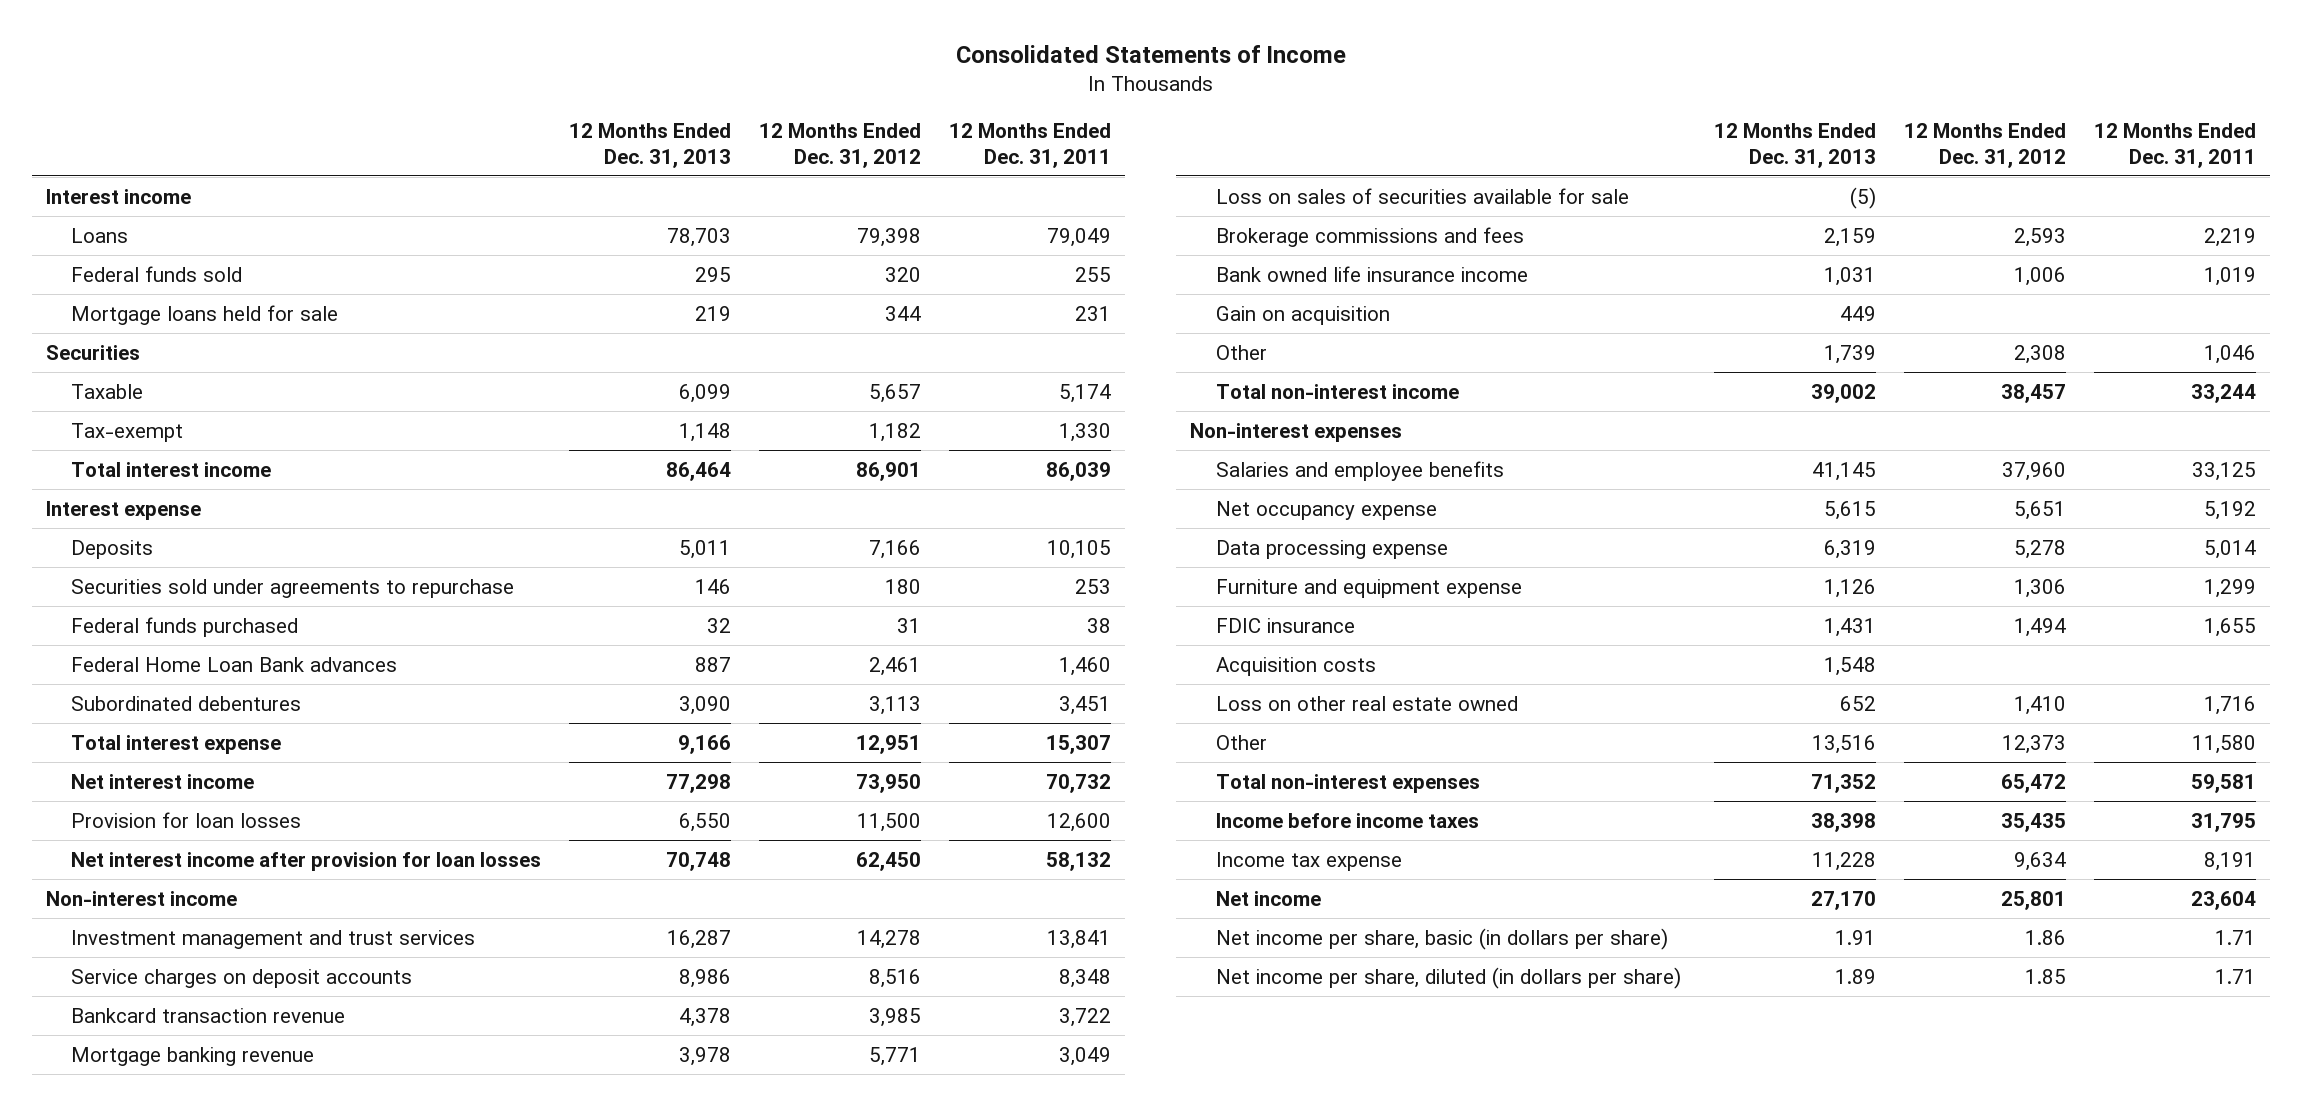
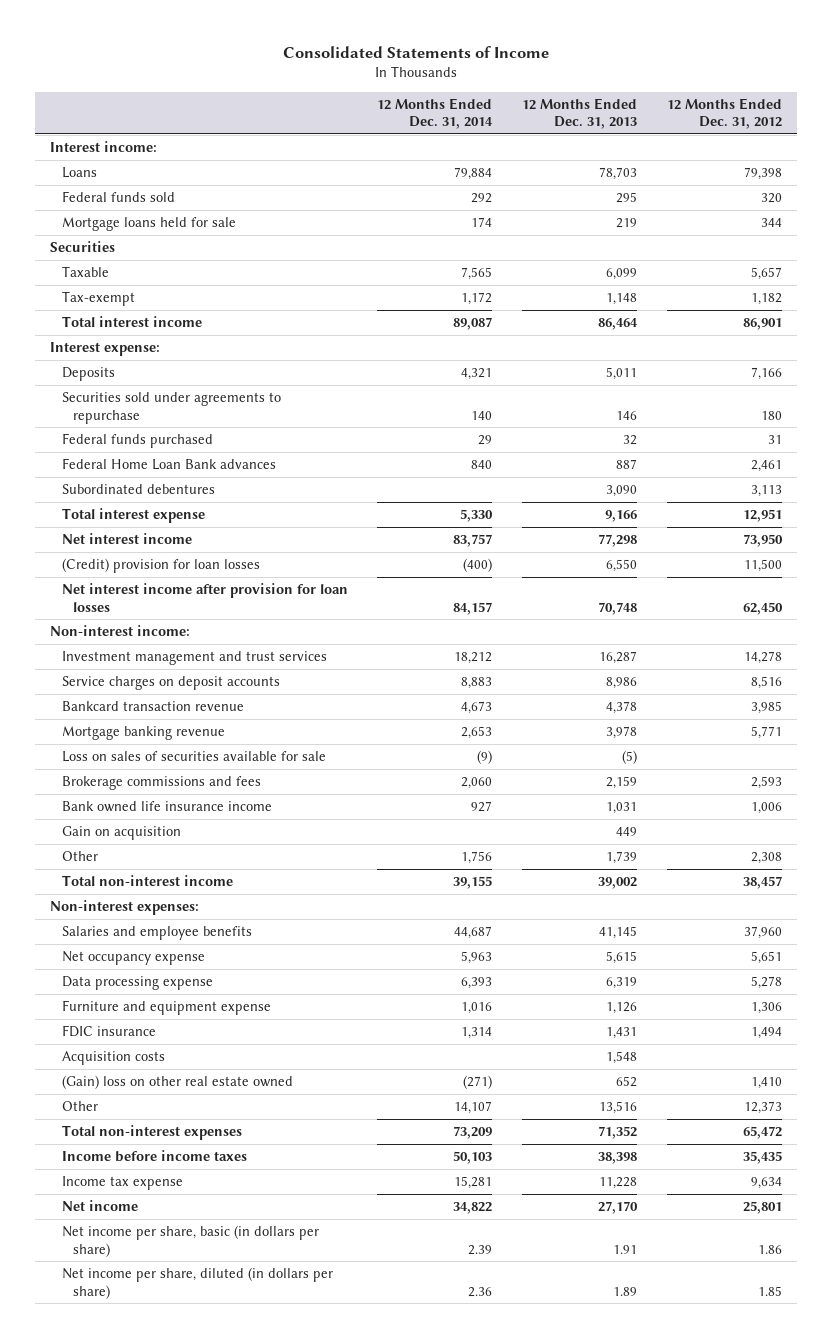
[949,123,1112,168] 12 Months Ended Dec. 31, 2011 -> none
none -> [377,97,494,130] 12 Months Ended Dec. 31, 2014
[45,188,191,204] Interest income -> [50,141,158,153] Interest income:
[45,500,201,520] Interest expense -> [50,342,161,357] Interest expense:
[70,811,301,828] Provision for loan losses -> [61,558,260,574] (Credit) provision for loan losses
[45,890,237,906] Non-interest income -> [50,625,191,637] Non-interest income:
[1190,422,1403,442] Non-interest expenses -> [50,900,200,916] Non-interest expenses:
[1215,695,1518,711] Loss on other real estate owned -> [61,1075,293,1090] (Gain) loss on other real estate owned

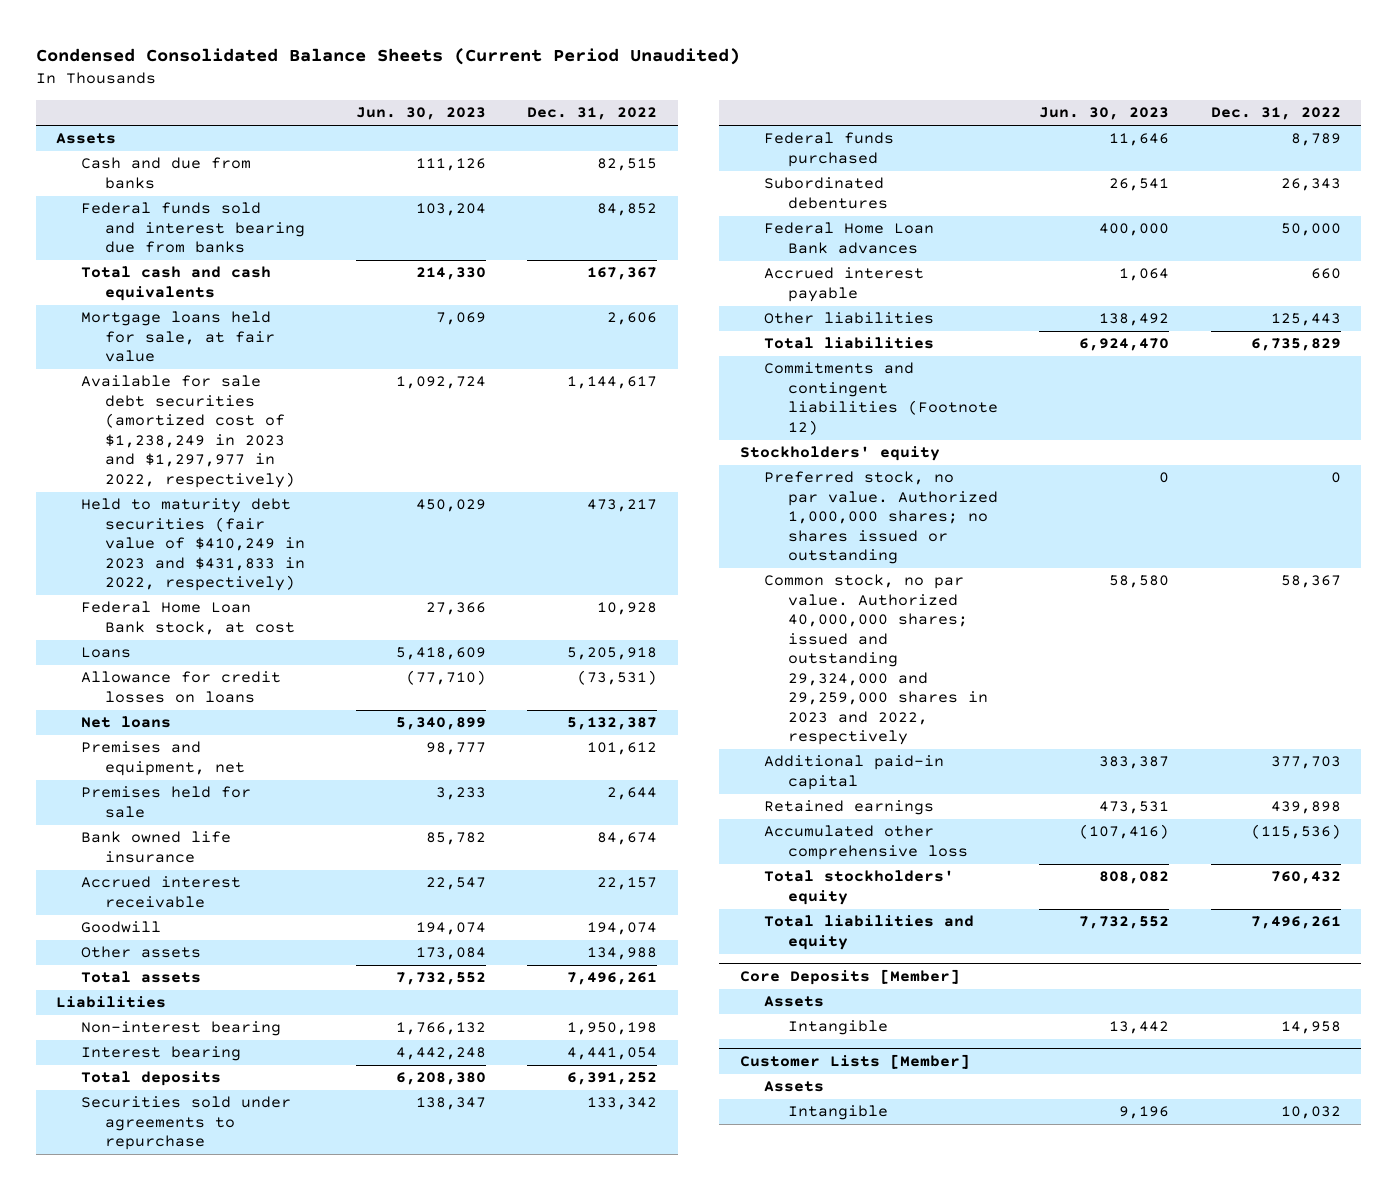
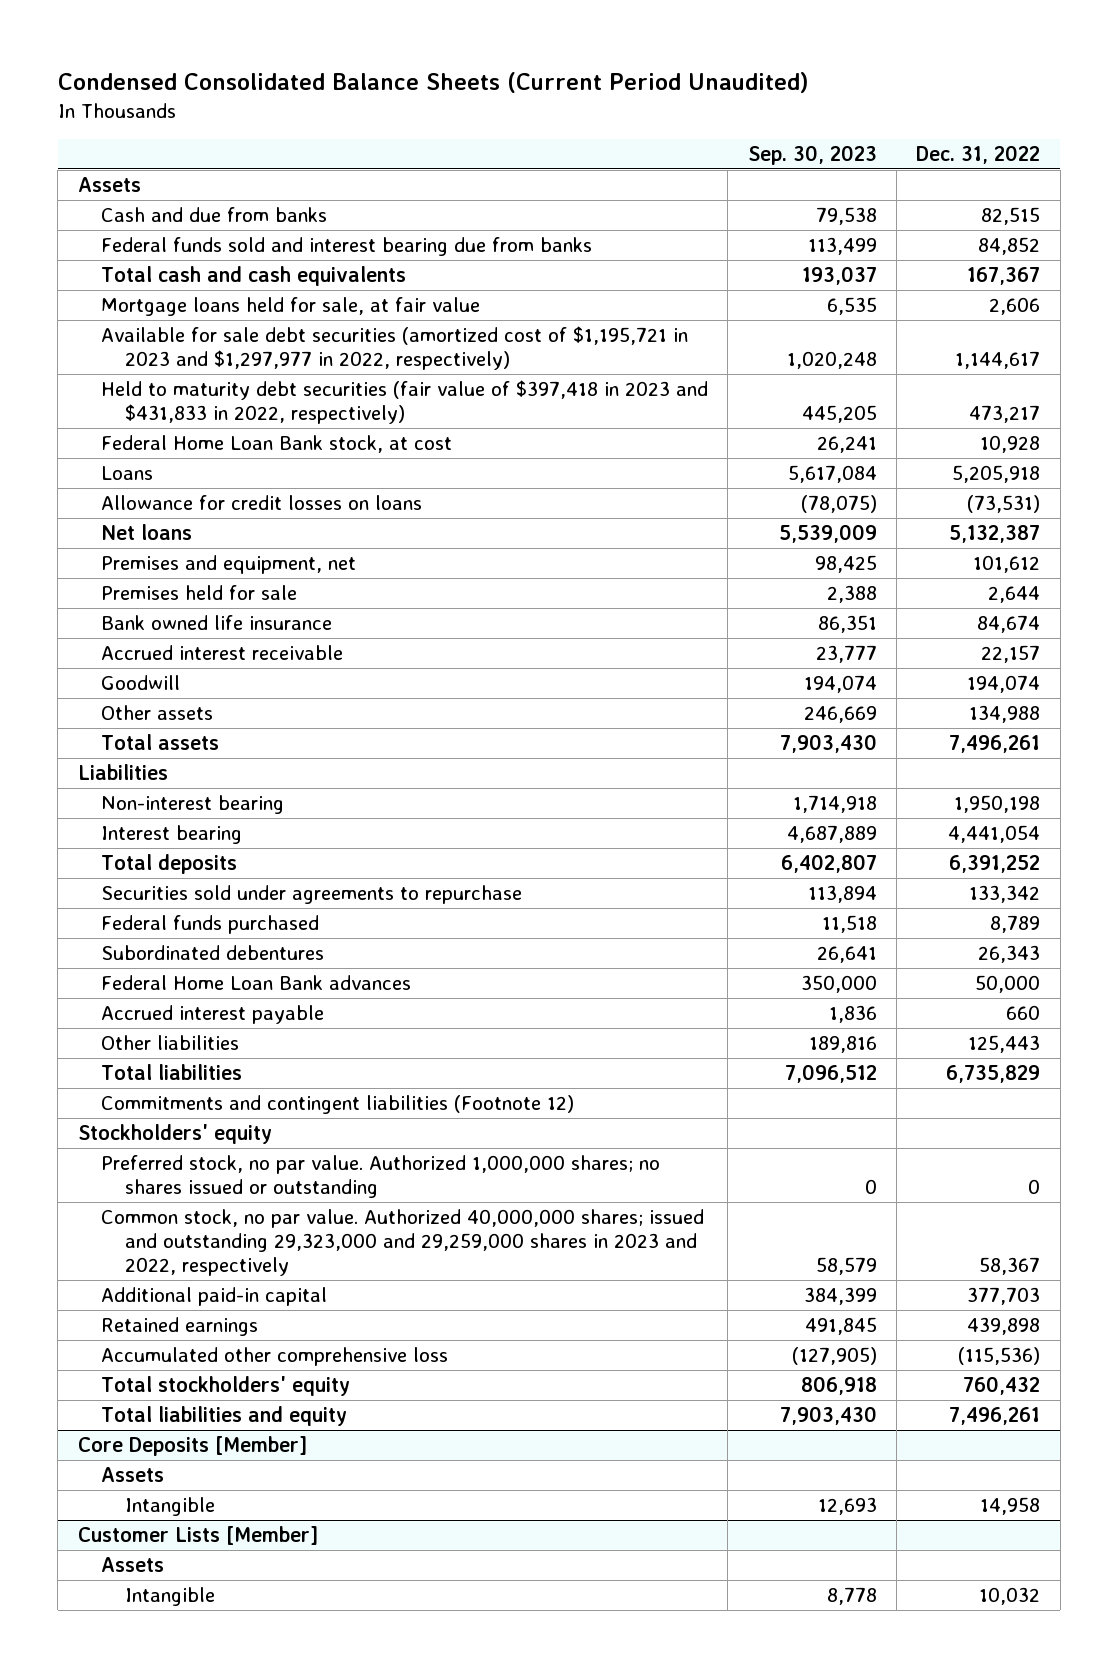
[356,107,487,121] Jun. 30, 2023 -> none
none -> [747,144,877,165] Sep. 30, 2023
[80,375,295,488] Available for sale debt securities (amortized cost of $1,238,249 in 2023 and $1,297,977 in 2022, respectively) -> [101,326,689,371] Available for sale debt securities (amortized cost of $1,195,721 in 2023 and $1,297,977 in 2022, respectively)
[80,498,305,592] Held to maturity debt securities (fair value of $410,249 in 2023 and $431,833 in 2022, respectively) -> [101,380,709,425] Held to maturity debt securities (fair value of $397,418 in 2023 and $431,833 in 2022, respectively)
[763,574,989,746] Common stock, no par value. Authorized 40,000,000 shares; issued and outstanding 29,324,000 and 29,259,000 shares in 2023 and 2022, respectively -> [101,1209,705,1277] Common stock, no par value. Authorized 40,000,000 shares; issued and outstanding 29,323,000 and 29,259,000 shares in 2023 and 2022, respectively

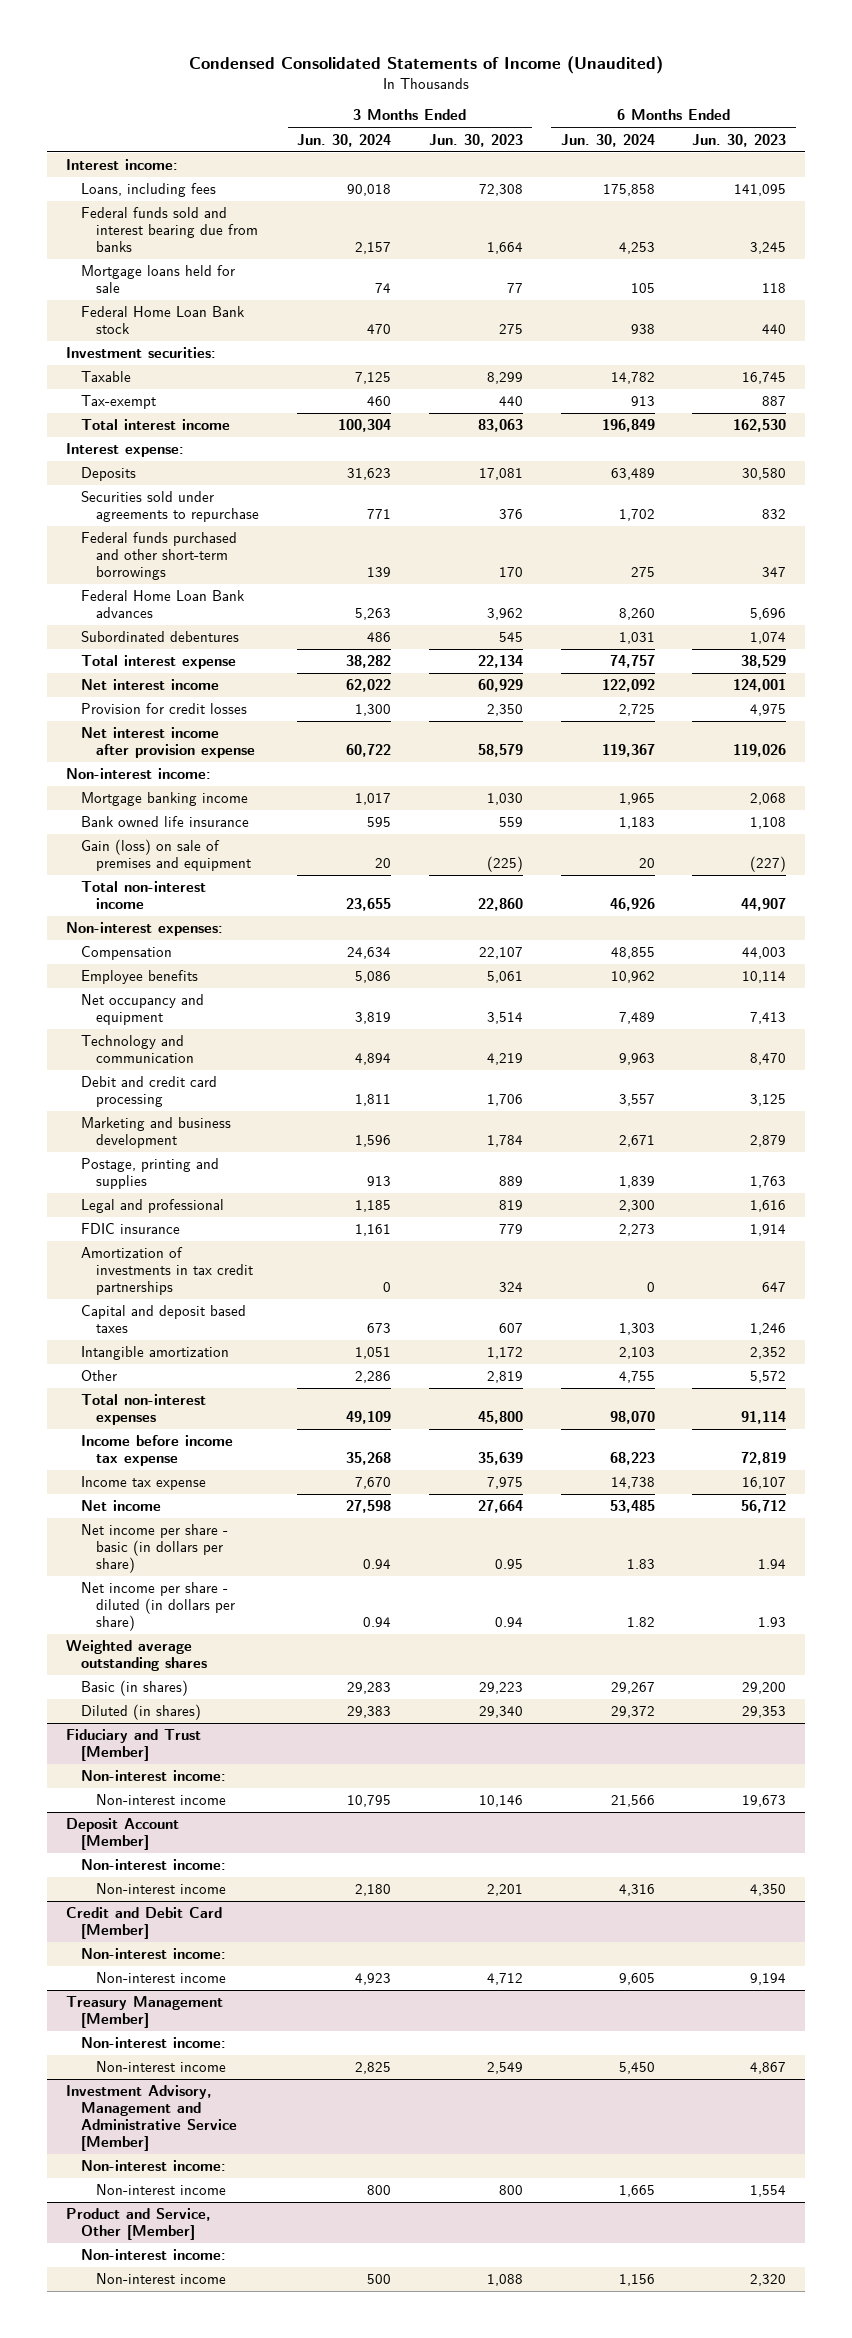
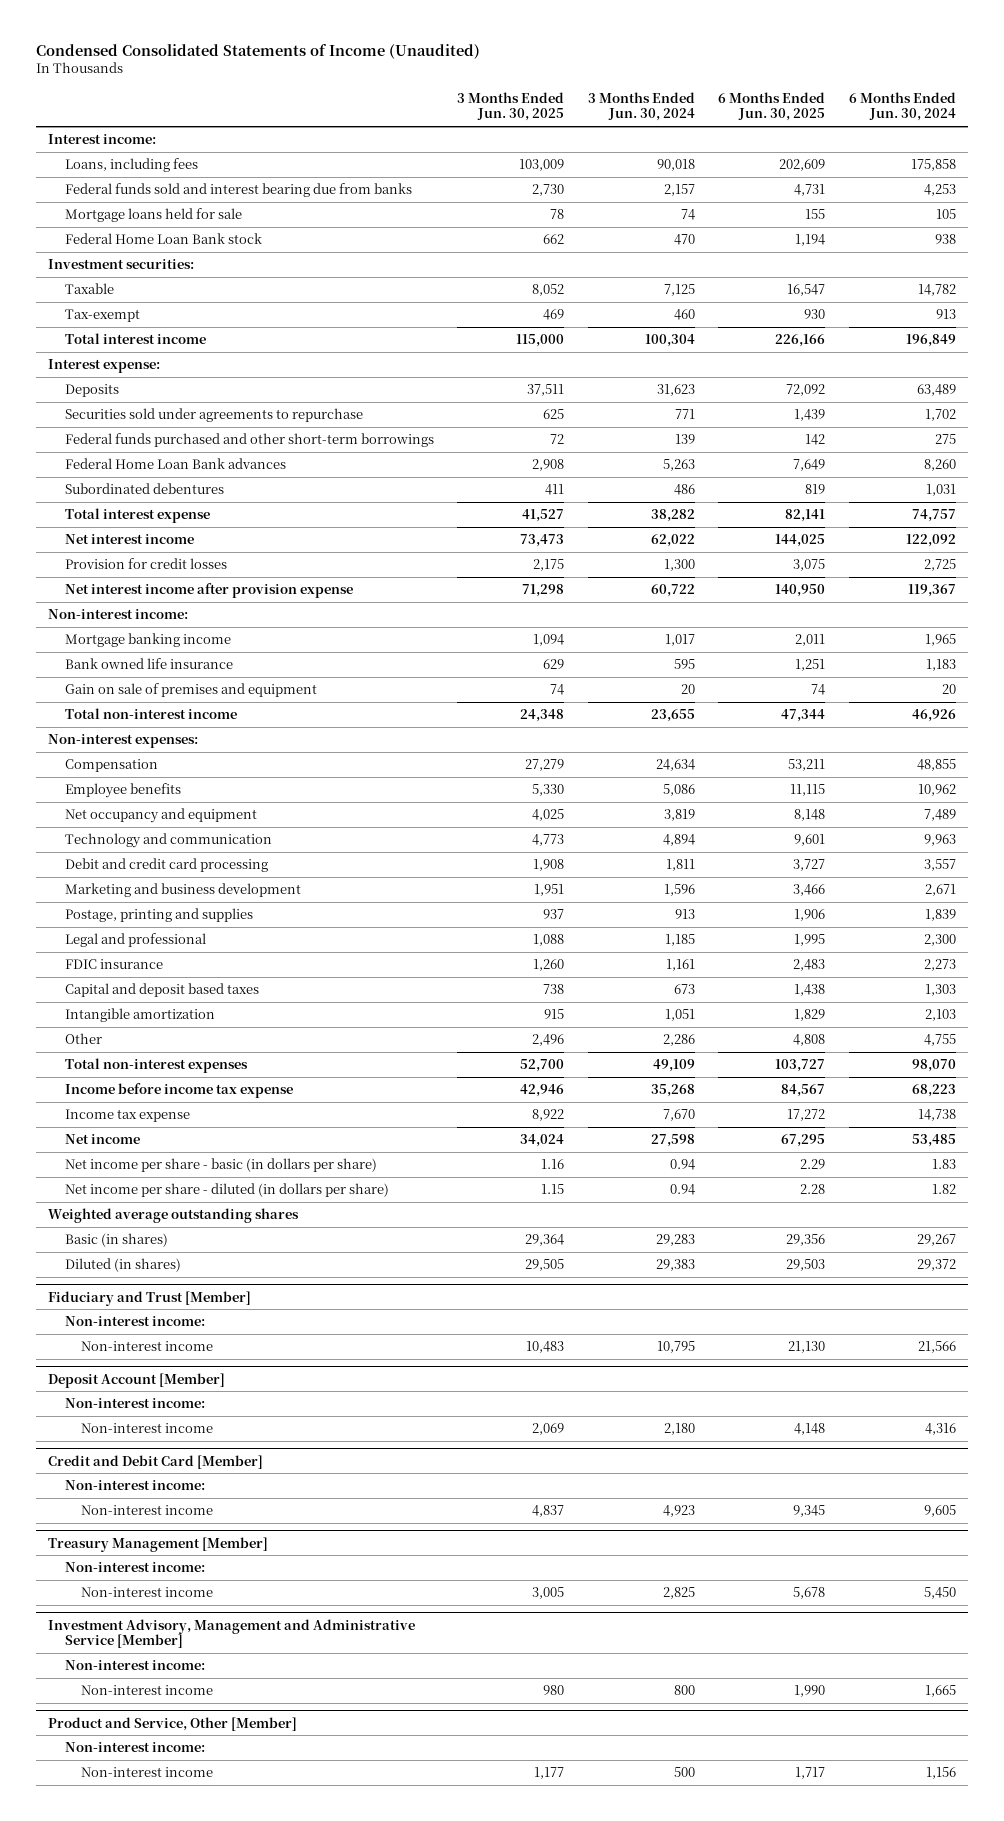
[428,133,523,147] Jun. 30, 2023 -> none
[692,133,787,147] Jun. 30, 2023 -> none
none -> [457,92,565,122] 3 Months Ended Jun. 30, 2025
none -> [718,92,826,122] 6 Months Ended Jun. 30, 2025
[81,839,252,872] Gain (loss) on sale of premises and equipment -> [64,682,317,697] Gain on sale of premises and equipment
[81,1247,254,1296] Amortization of investments in tax credit partnerships -> none

